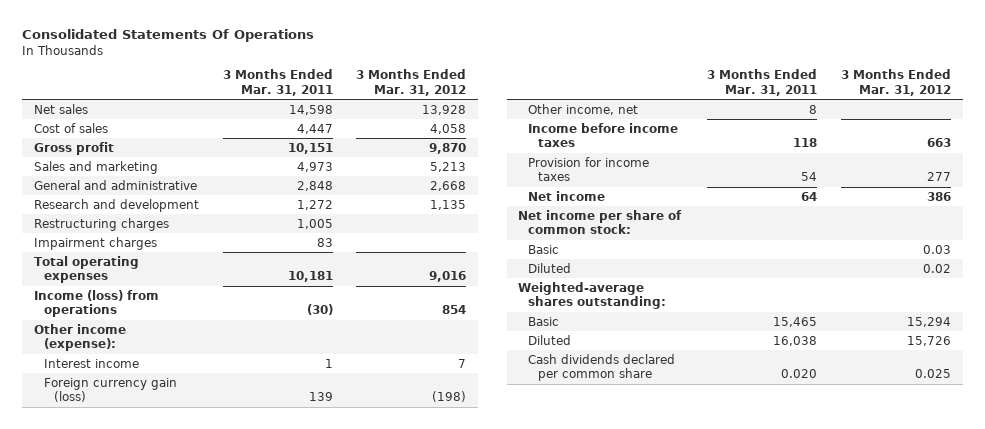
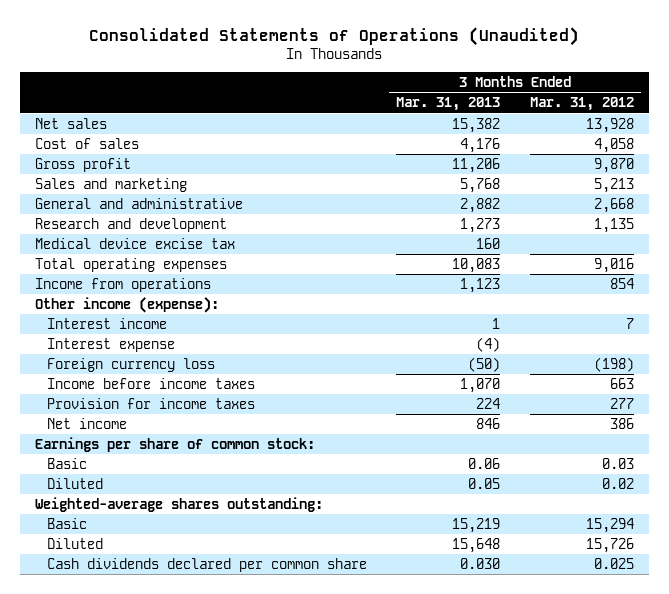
[21,29,314,43] Consolidated Statements Of Operations -> [89,26,580,46] Consolidated Statements of Operations (Unaudited)
[222,69,333,97] 3 Months Ended Mar. 31, 2011 -> none
none -> [396,97,501,112] Mar. 31, 2013
[33,217,169,231] Restructuring charges -> none
[33,236,157,250] Impairment charges -> none
none -> [34,237,235,249] Medical device excise tax
[33,289,159,318] Income (loss) from operations -> [34,277,211,292] Income from operations
[528,103,639,115] Other income, net -> none
none -> [46,337,175,352] Interest expense
[43,377,177,403] Foreign currency gain (loss) -> [46,357,215,372] Foreign currency loss
[518,209,683,235] Net income per share of common stock: -> [34,436,315,452] Earnings per share of common stock:

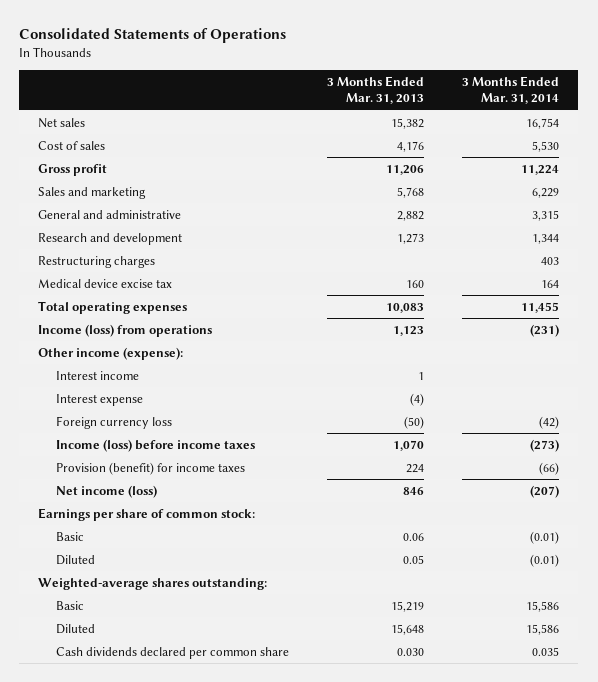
[89,26,580,46] Consolidated Statements of Operations (Unaudited) -> [19,28,287,44] Consolidated Statements of Operations
[529,97,634,112] Mar. 31, 2012 -> none
none -> [462,75,560,105] 3 Months Ended Mar. 31, 2014
none -> [38,255,156,268] Restructuring charges
[34,277,211,292] Income from operations -> [38,323,213,337] Income (loss) from operations
[46,377,255,389] Income before income taxes -> [55,438,255,452] Income (loss) before income taxes
[46,397,255,409] Provision for income taxes -> [55,461,245,475] Provision (benefit) for income taxes
[46,417,127,429] Net income -> [55,484,157,498] Net income (loss)

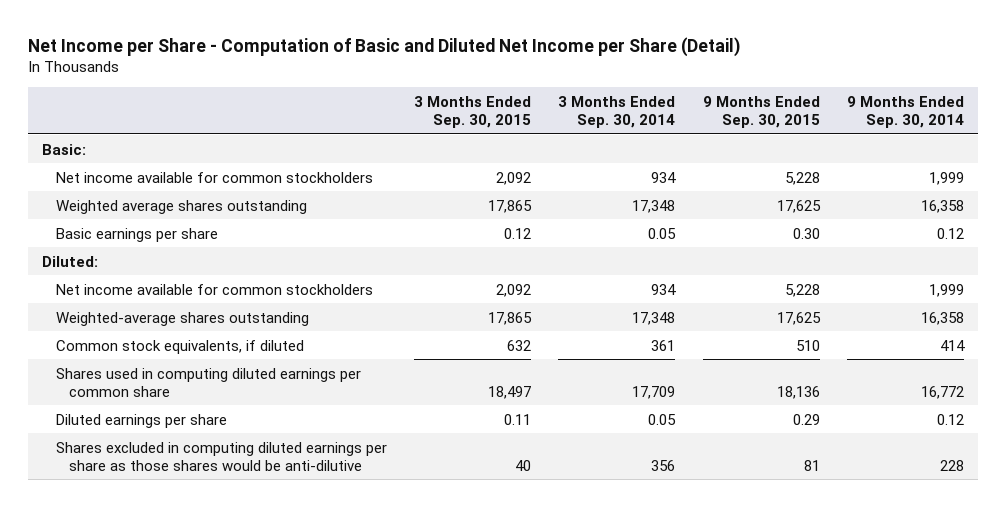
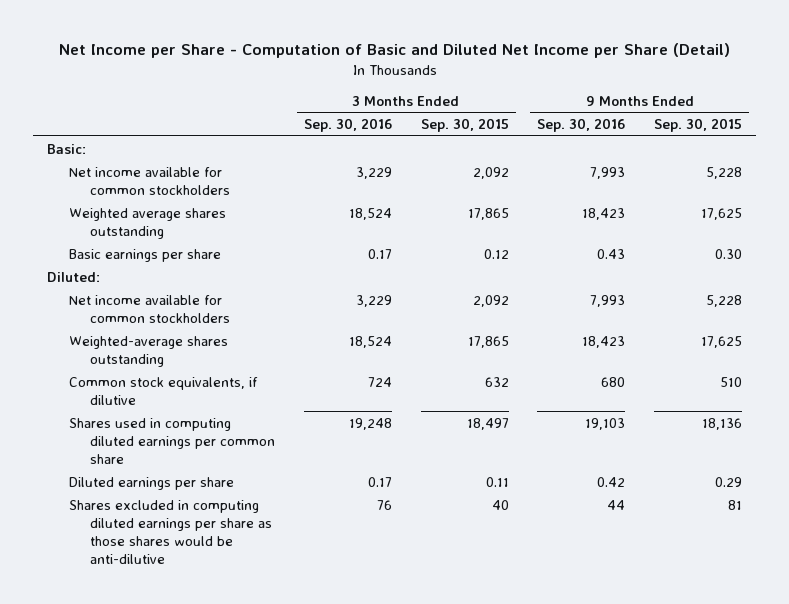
[558,95,676,128] 3 Months Ended Sep. 30, 2014 -> none
[847,95,965,128] 9 Months Ended Sep. 30, 2014 -> none
none -> [304,117,393,132] Sep. 30, 2016
none -> [537,117,626,132] Sep. 30, 2016
[55,339,304,354] Common stock equivalents, if diluted -> [68,376,258,405] Common stock equivalents, if dilutive

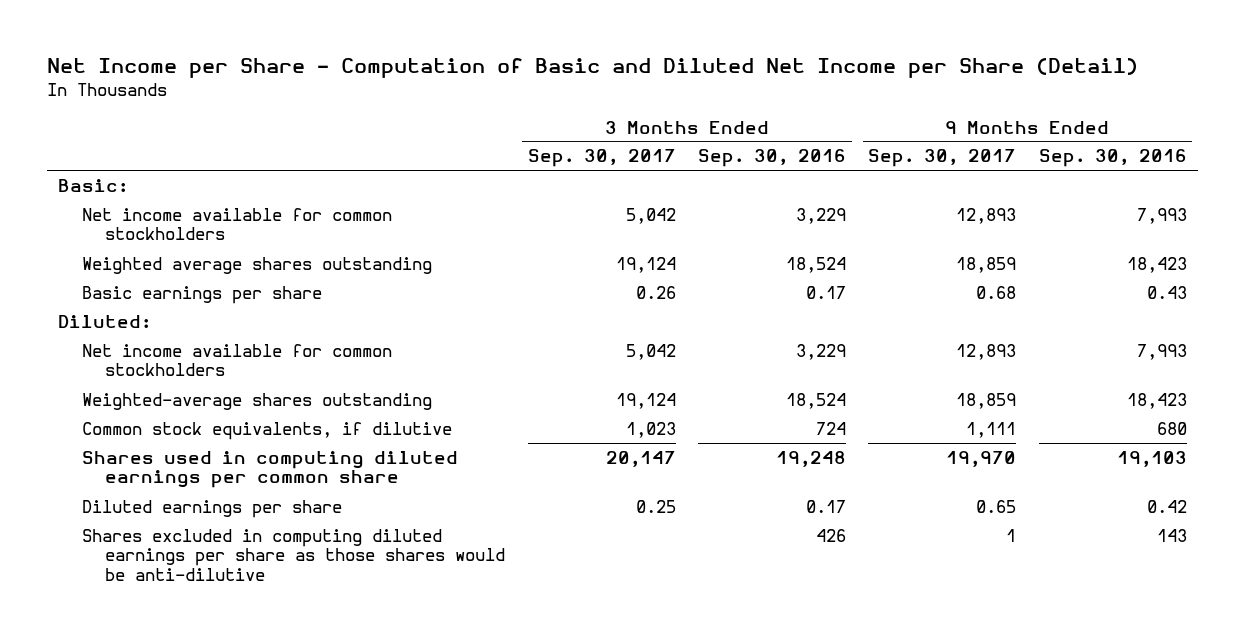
[420,117,509,132] Sep. 30, 2015 -> none
[654,117,743,132] Sep. 30, 2015 -> none
none -> [527,149,676,168] Sep. 30, 2017
none -> [868,149,1017,168] Sep. 30, 2017
[377,499,393,510] 76 -> [815,528,846,542] 426
[607,499,626,510] 44 -> [1156,528,1187,542] 143

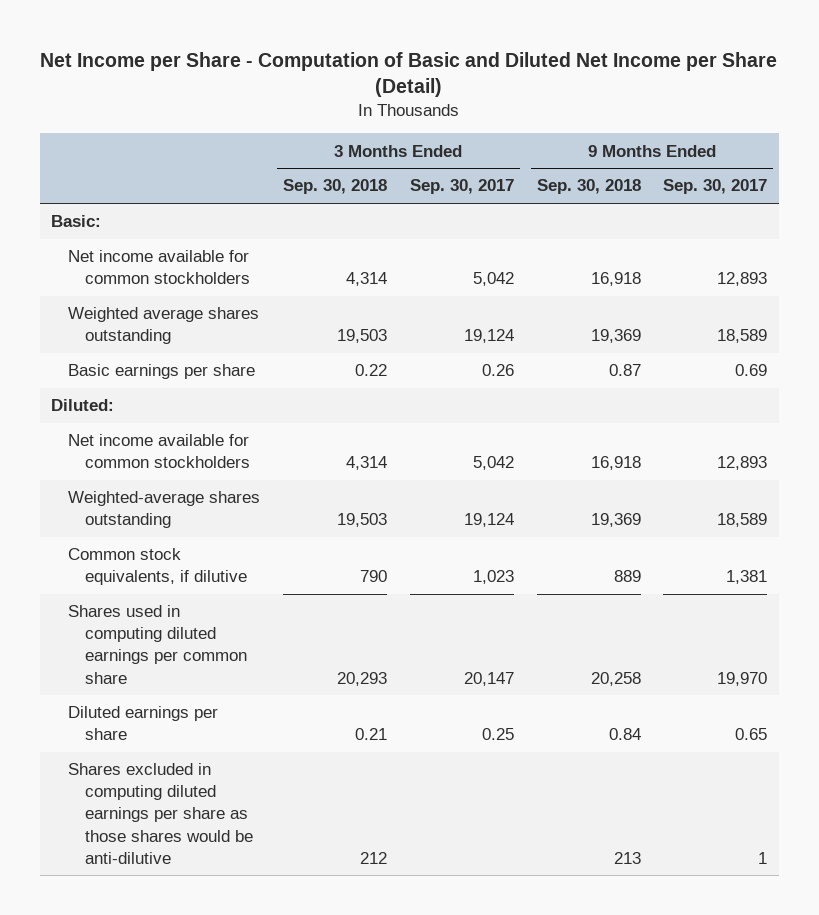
[697,149,846,168] Sep. 30, 2016 -> none
[1038,149,1187,168] Sep. 30, 2016 -> none
none -> [283,179,388,195] Sep. 30, 2018
none -> [536,179,641,195] Sep. 30, 2018
[956,256,1017,273] 18,859 -> [717,329,768,344] 18,589
[976,285,1017,299] 0.68 -> [735,364,768,377] 0.69
[956,392,1017,409] 18,859 -> [717,513,768,528] 18,589
[966,421,1017,438] 1,111 -> [726,570,768,585] 1,381

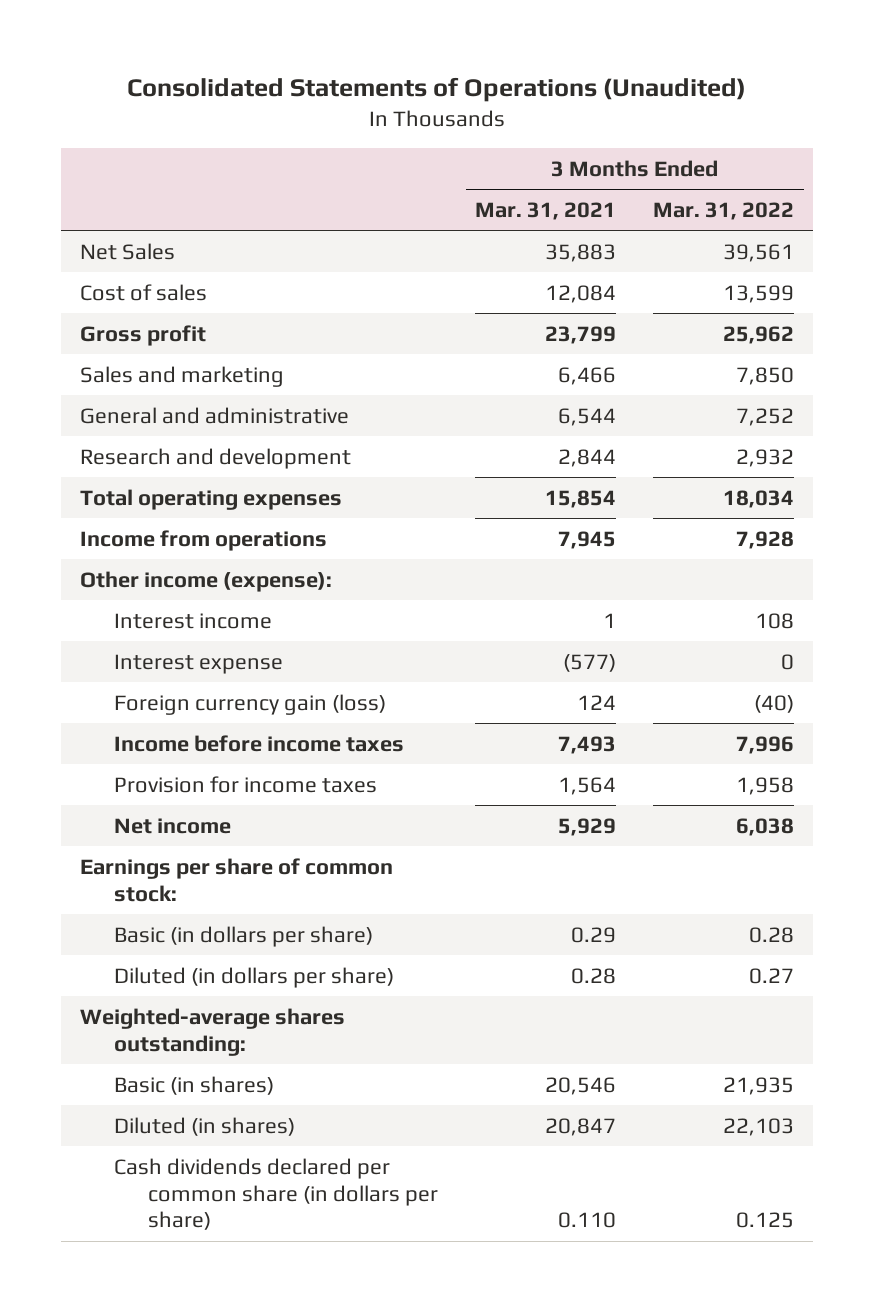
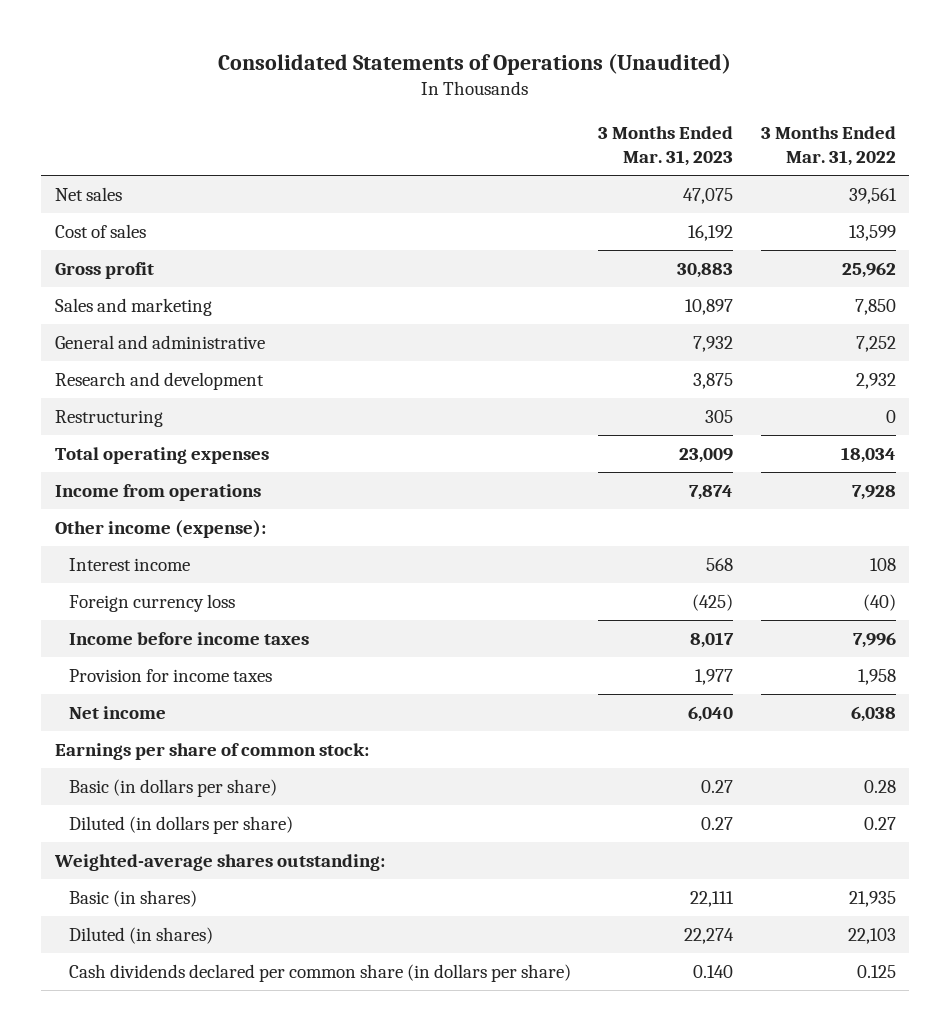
[475,202,617,221] Mar. 31, 2021 -> none
none -> [598,126,734,166] 3 Months Ended Mar. 31, 2023
[79,242,175,260] Net Sales -> [54,187,122,202] Net sales
none -> [54,410,163,428] Restructuring
[114,653,284,674] Interest expense -> none
[114,693,387,715] Foreign currency gain (loss) -> [69,594,236,613] Foreign currency loss

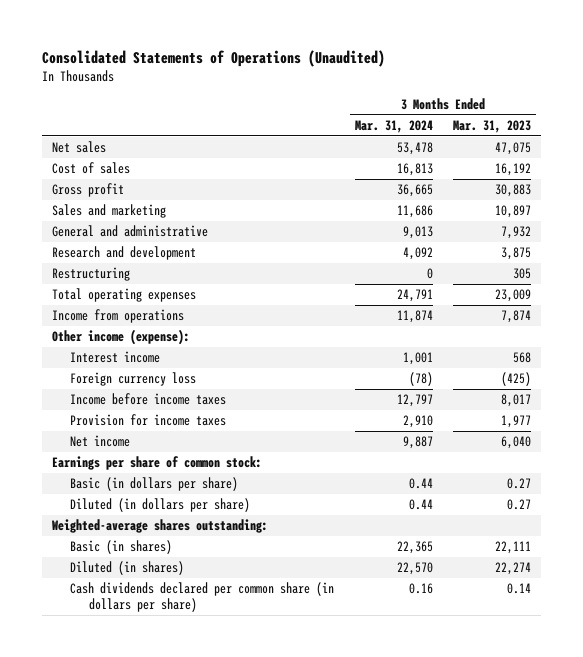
[760,126,896,166] 3 Months Ended Mar. 31, 2022 -> none
none -> [354,120,433,134] Mar. 31, 2024
[693,965,734,979] 0.140 -> [506,583,531,595] 0.14

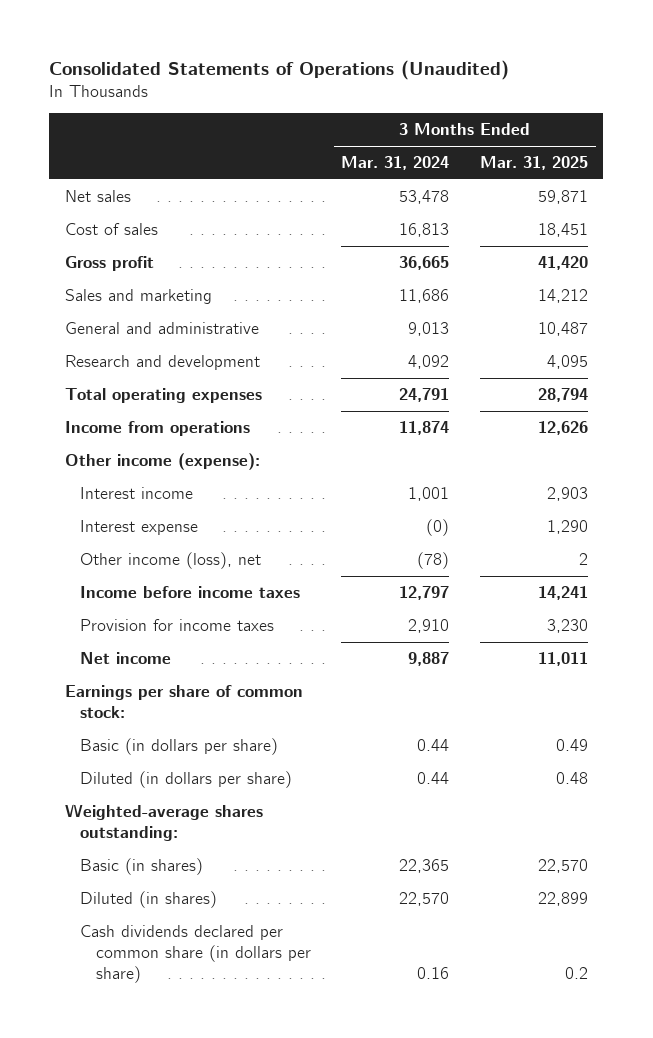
[452,120,531,134] Mar. 31, 2023 -> none
none -> [480,156,589,171] Mar. 31, 2025
[51,267,130,282] Restructuring -> none
[70,372,197,387] Foreign currency loss -> none
none -> [80,520,199,536] Interest expense
none -> [80,552,262,570] Other income (loss), net

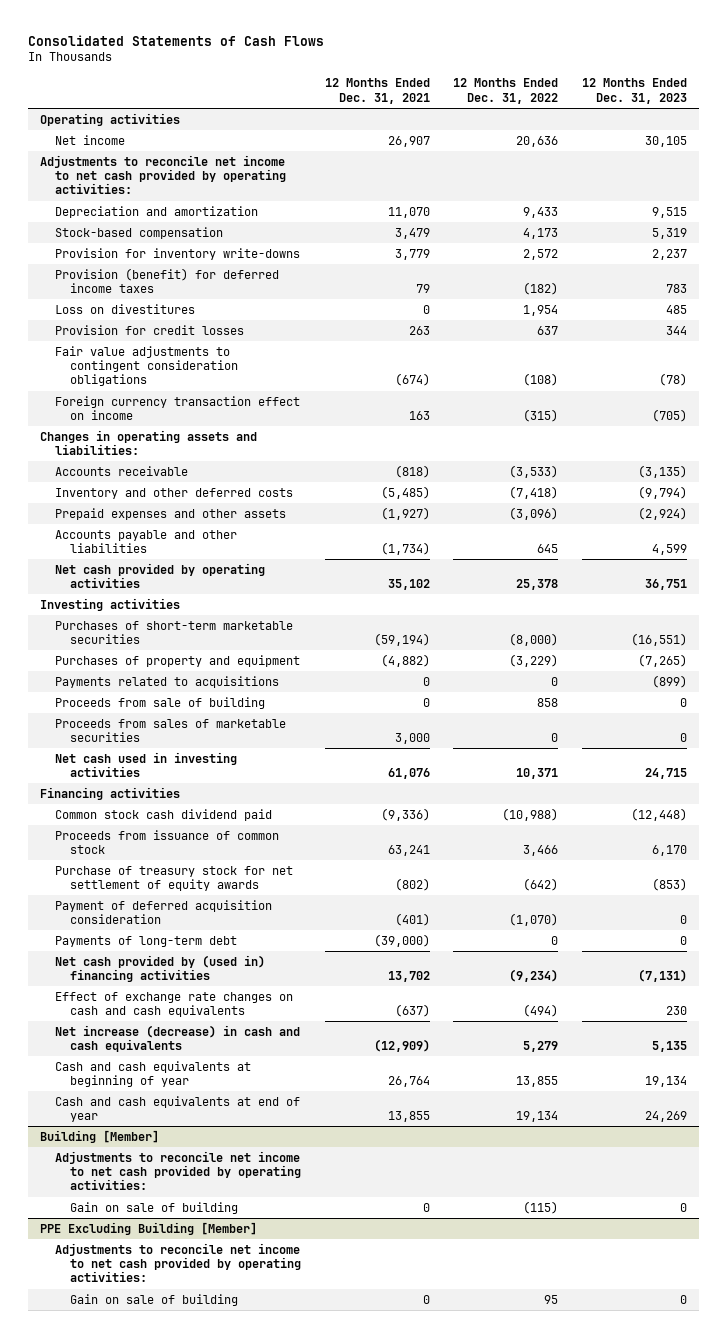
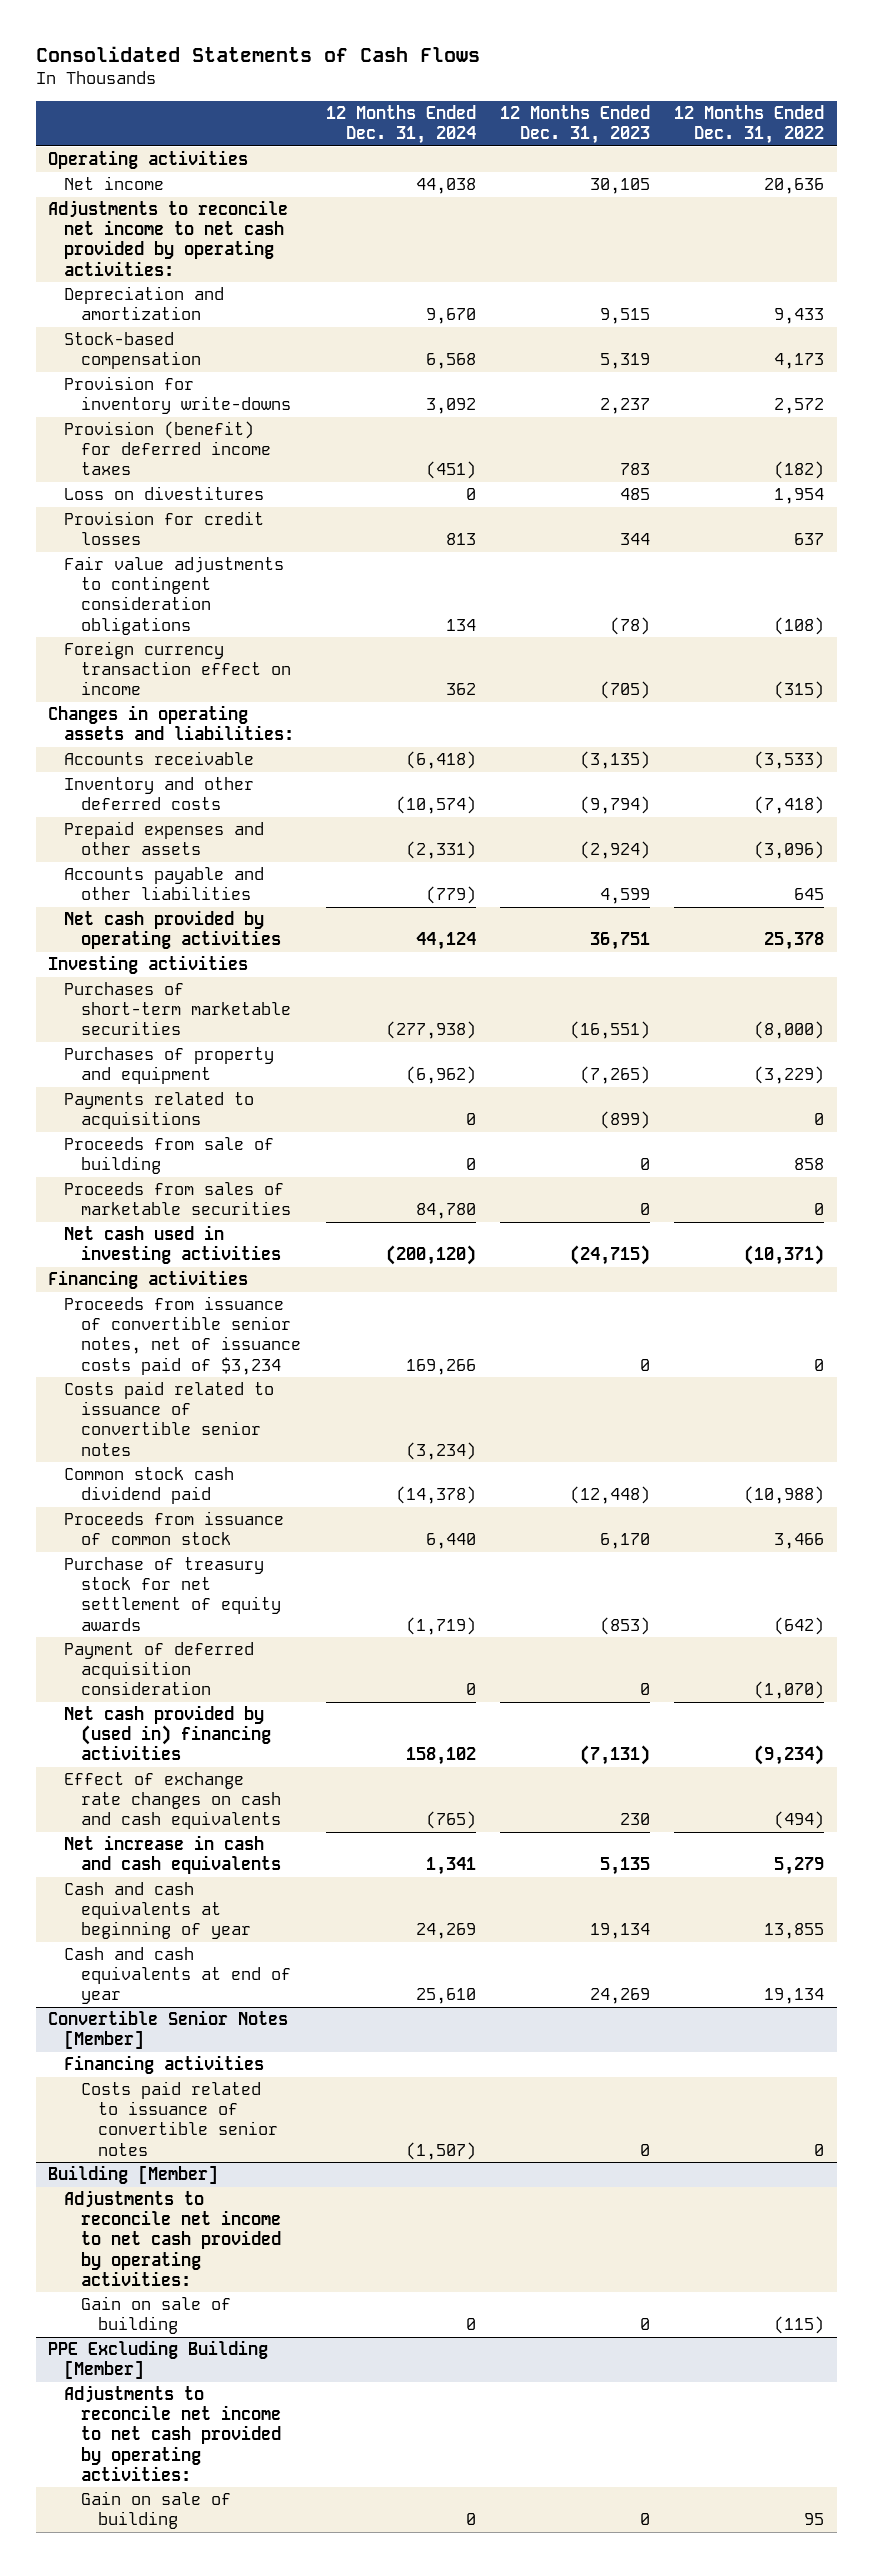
[324,78,430,104] 12 Months Ended Dec. 31, 2021 -> none
none -> [325,105,476,145] 12 Months Ended Dec. 31, 2024
[516,768,559,780] 10,371 -> [744,1245,825,1266] (10,371)
[645,768,688,780] 24,715 -> [569,1245,650,1266] (24,715)
none -> [64,1296,302,1375] Proceeds from issuance of convertible senior notes, net of issuance costs paid of $3,234
none -> [64,1381,275,1456] Costs paid related to issuance of convertible senior notes
[55,935,238,947] Payments of long-term debt -> none
[55,1024,301,1053] Net increase (decrease) in cash and cash equivalents -> [64,1835,282,1875] Net increase in cash and cash equivalents
none -> [47,2010,288,2050] Convertible Senior Notes [Member]
none -> [64,2055,265,2075] Financing activities
none -> [81,2081,278,2156] Costs paid related to issuance of convertible senior notes

